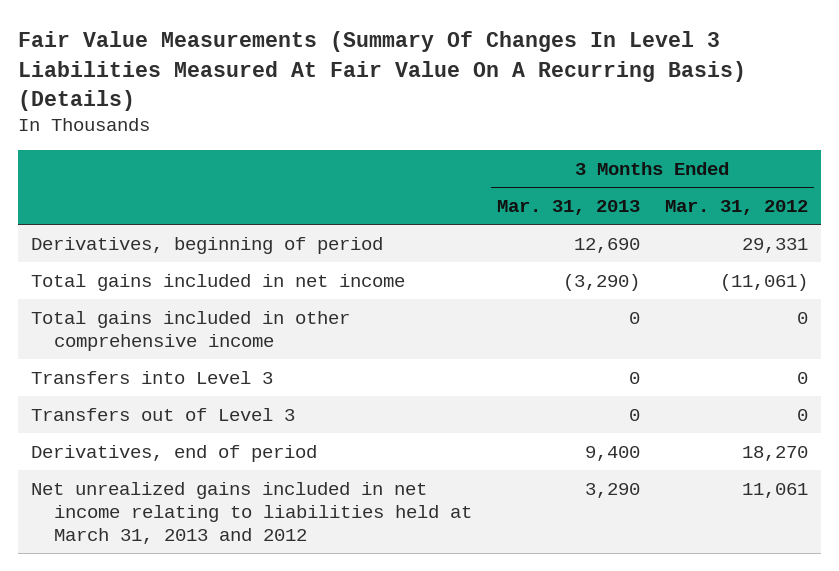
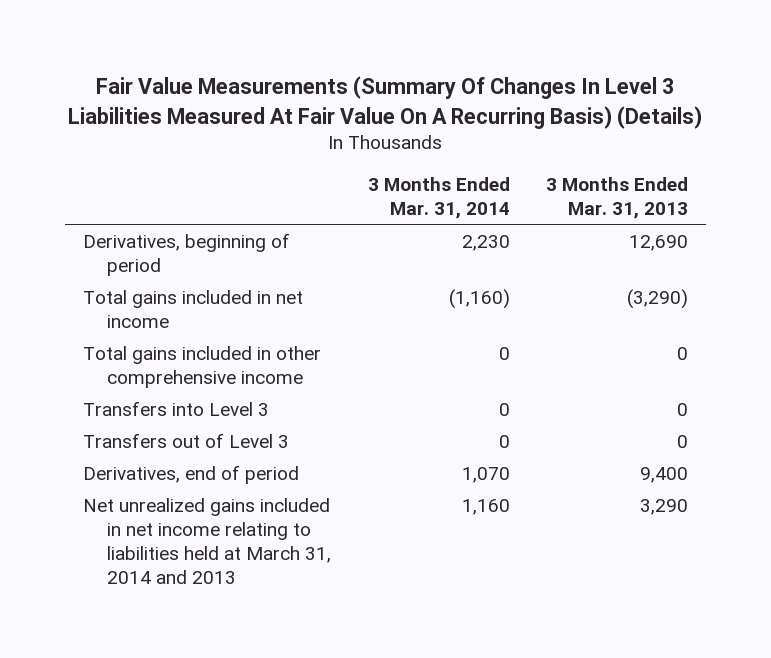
[665,199,809,215] Mar. 31, 2012 -> none
none -> [367,176,510,219] 3 Months Ended Mar. 31, 2014
[30,481,472,544] Net unrealized gains included in net income relating to liabilities held at March 31, 2013 and 2012 -> [83,497,332,584] Net unrealized gains included in net income relating to liabilities held at March 31, 2014 and 2013

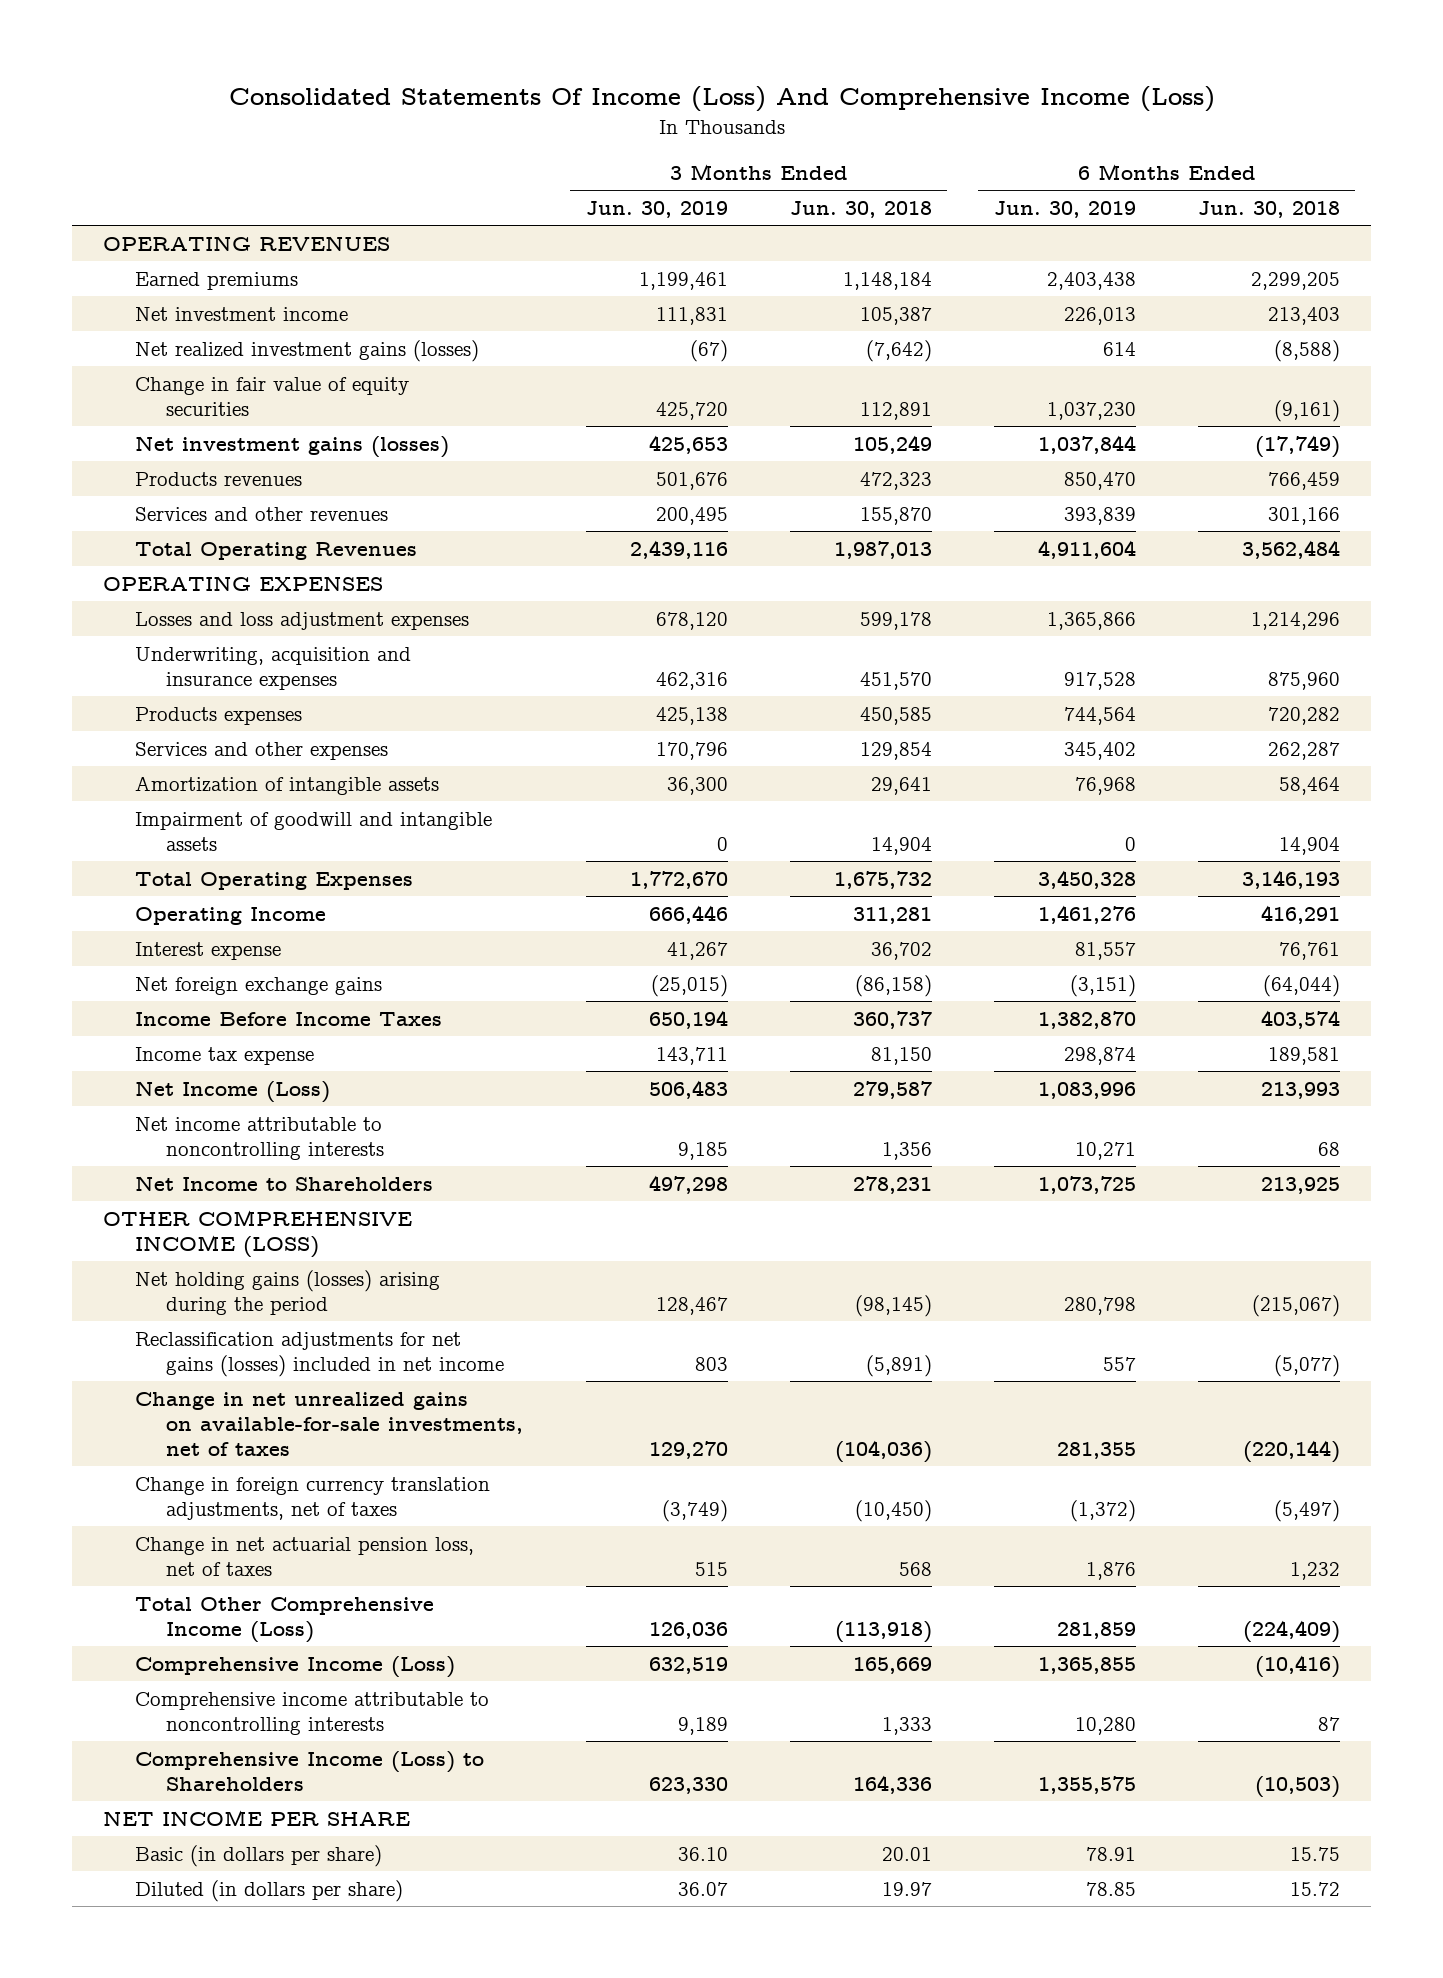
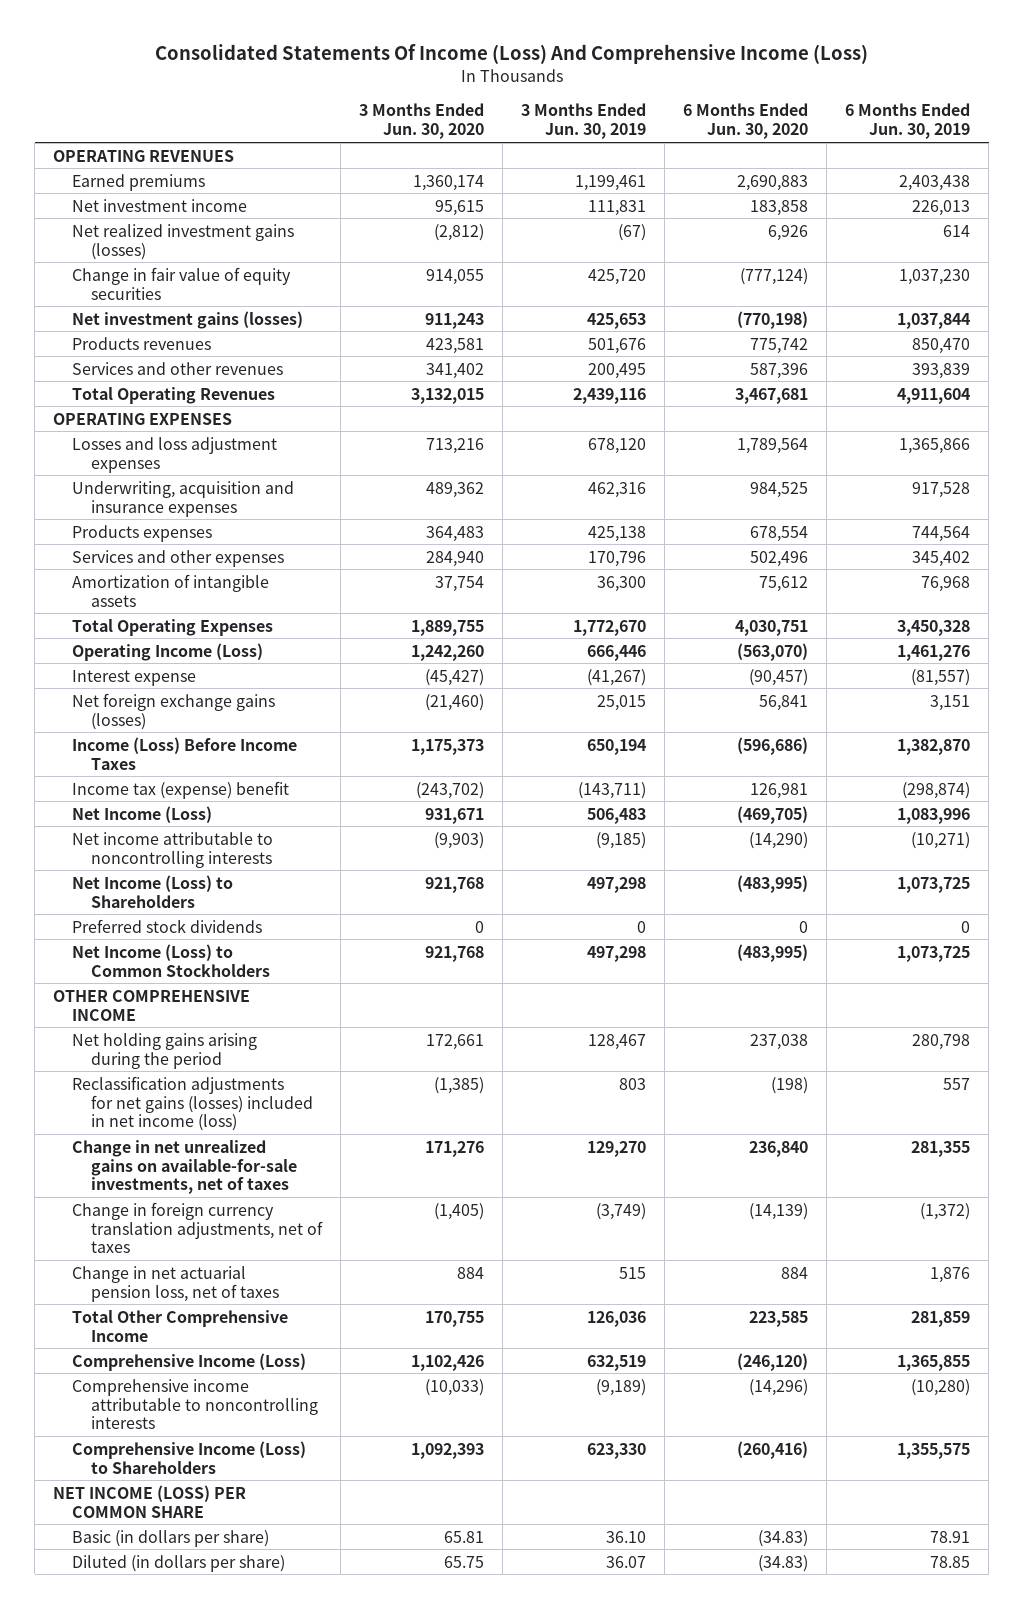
[789,201,932,219] Jun. 30, 2018 -> none
[1197,201,1340,219] Jun. 30, 2018 -> none
none -> [358,103,484,140] 3 Months Ended Jun. 30, 2020
none -> [683,103,809,140] 6 Months Ended Jun. 30, 2020
[134,811,492,851] Impairment of goodwill and intangible assets -> none
[134,906,326,925] Operating Income -> [72,642,264,661] Operating Income (Loss)
[666,941,728,960] 41,267 -> [587,668,647,686] (41,267)
[1074,941,1136,960] 81,557 -> [911,668,971,686] (81,557)
[134,976,382,995] Net foreign exchange gains -> [72,692,276,730] Net foreign exchange gains (losses)
[650,974,728,997] (25,015) -> [597,694,647,711] 25,015
[1069,974,1136,997] (3,151) -> [930,694,971,711] 3,151
[134,1011,442,1026] Income Before Income Taxes -> [72,736,298,770] Income (Loss) Before Income Taxes
[134,1046,314,1065] Income tax expense -> [72,780,290,799] Income tax (expense) benefit
[655,1046,728,1065] 143,711 -> [578,781,647,799] (143,711)
[1063,1046,1136,1065] 298,874 -> [902,781,971,799] (298,874)
[677,1141,728,1160] 9,185 -> [596,831,647,849] (9,185)
[1074,1141,1136,1160] 10,271 -> [911,831,971,849] (10,271)
[134,1175,433,1191] Net Income to Shareholders -> [72,874,234,908] Net Income (Loss) to Shareholders
none -> [72,918,263,933] Preferred stock dividends
none -> [72,943,270,977] Net Income (Loss) to Common Stockholders
[103,1209,413,1258] OTHER COMPREHENSIVE INCOME (LOSS) -> [53,989,251,1021] OTHER COMPREHENSIVE INCOME
[134,1269,440,1315] Net holding gains (losses) arising during the period -> [72,1032,258,1069] Net holding gains arising during the period
[134,1331,505,1377] Reclassification adjustments for net gains (losses) included in net income -> [72,1075,313,1132] Reclassification adjustments for net gains (losses) included in net income (loss)
[134,1596,434,1643] Total Other Comprehensive Income (Loss) -> [72,1309,289,1342] Total Other Comprehensive Income
[677,1716,728,1735] 9,189 -> [596,1378,647,1396] (9,189)
[1074,1716,1136,1735] 10,280 -> [911,1378,971,1396] (10,280)
[103,1809,411,1826] NET INCOME PER SHARE -> [53,1484,247,1518] NET INCOME (LOSS) PER COMMON SHARE

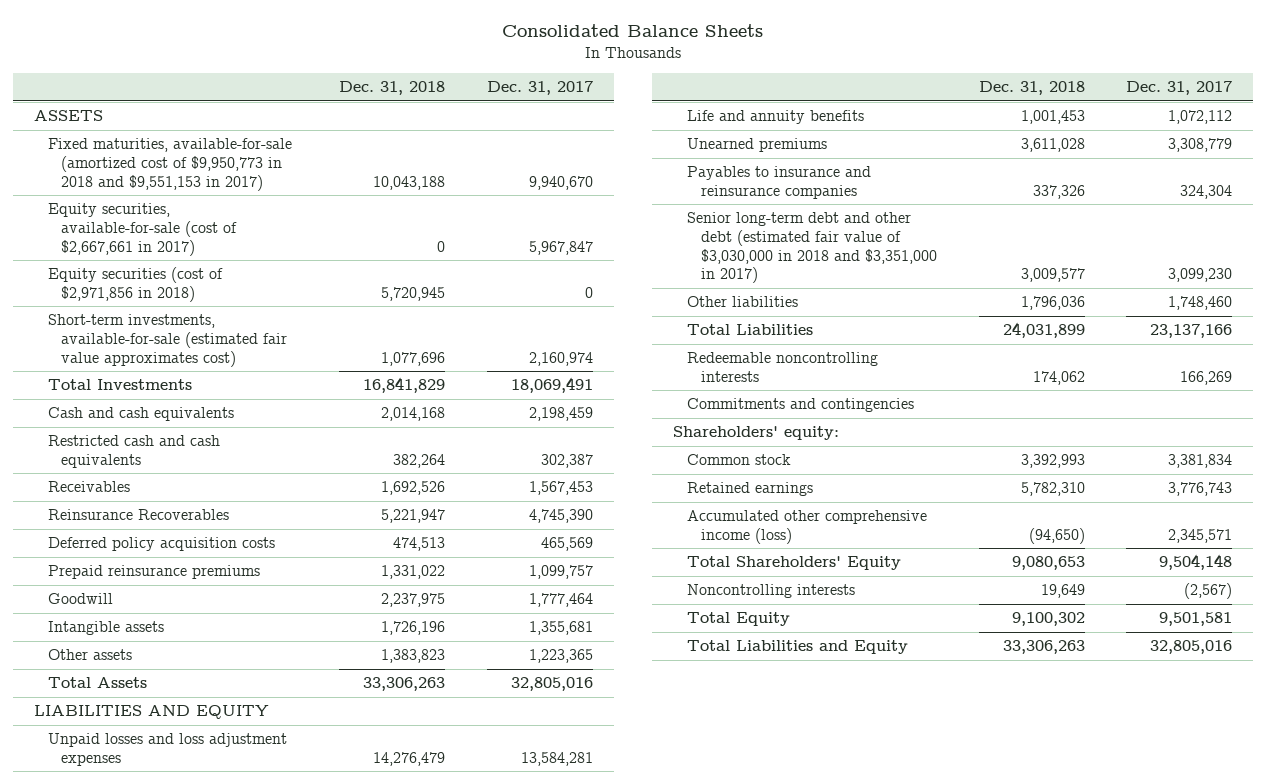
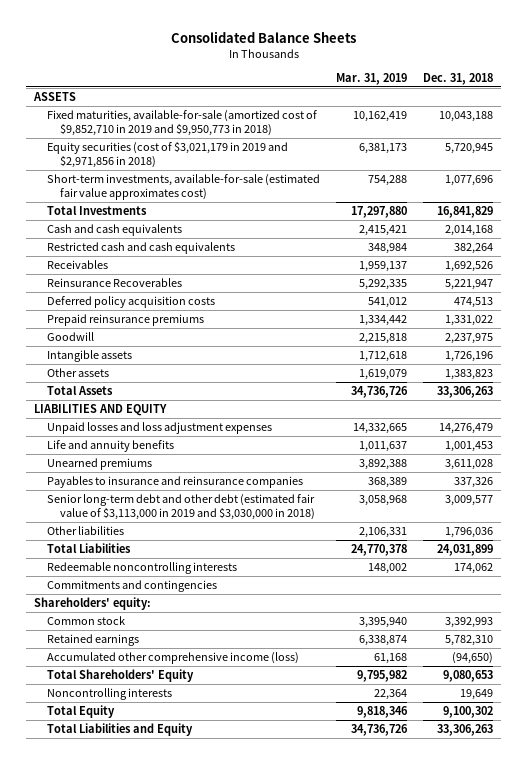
[487,81,594,96] Dec. 31, 2017 -> none
none -> [336,73,408,86] Mar. 31, 2019
[47,203,238,256] Equity securities, available-for-sale (cost of $2,667,661 in 2017) -> none
[47,138,292,191] Fixed maturities, available-for-sale (amortized cost of $9,950,773 in 2018 and $9,551,153 in 2017) -> [47,109,318,137] Fixed maturities, available-for-sale (amortized cost of $9,852,710 in 2019 and $9,950,773 in 2018)
[47,267,223,302] Equity securities (cost of $2,971,856 in 2018) -> [47,140,289,169] Equity securities (cost of $3,021,179 in 2019 and $2,971,856 in 2018)
[687,212,937,284] Senior long-term debt and other debt (estimated fair value of $3,030,000 in 2018 and $3,351,000 in 2017) -> [47,493,316,521] Senior long-term debt and other debt (estimated fair value of $3,113,000 in 2019 and $3,030,000 in 2018)

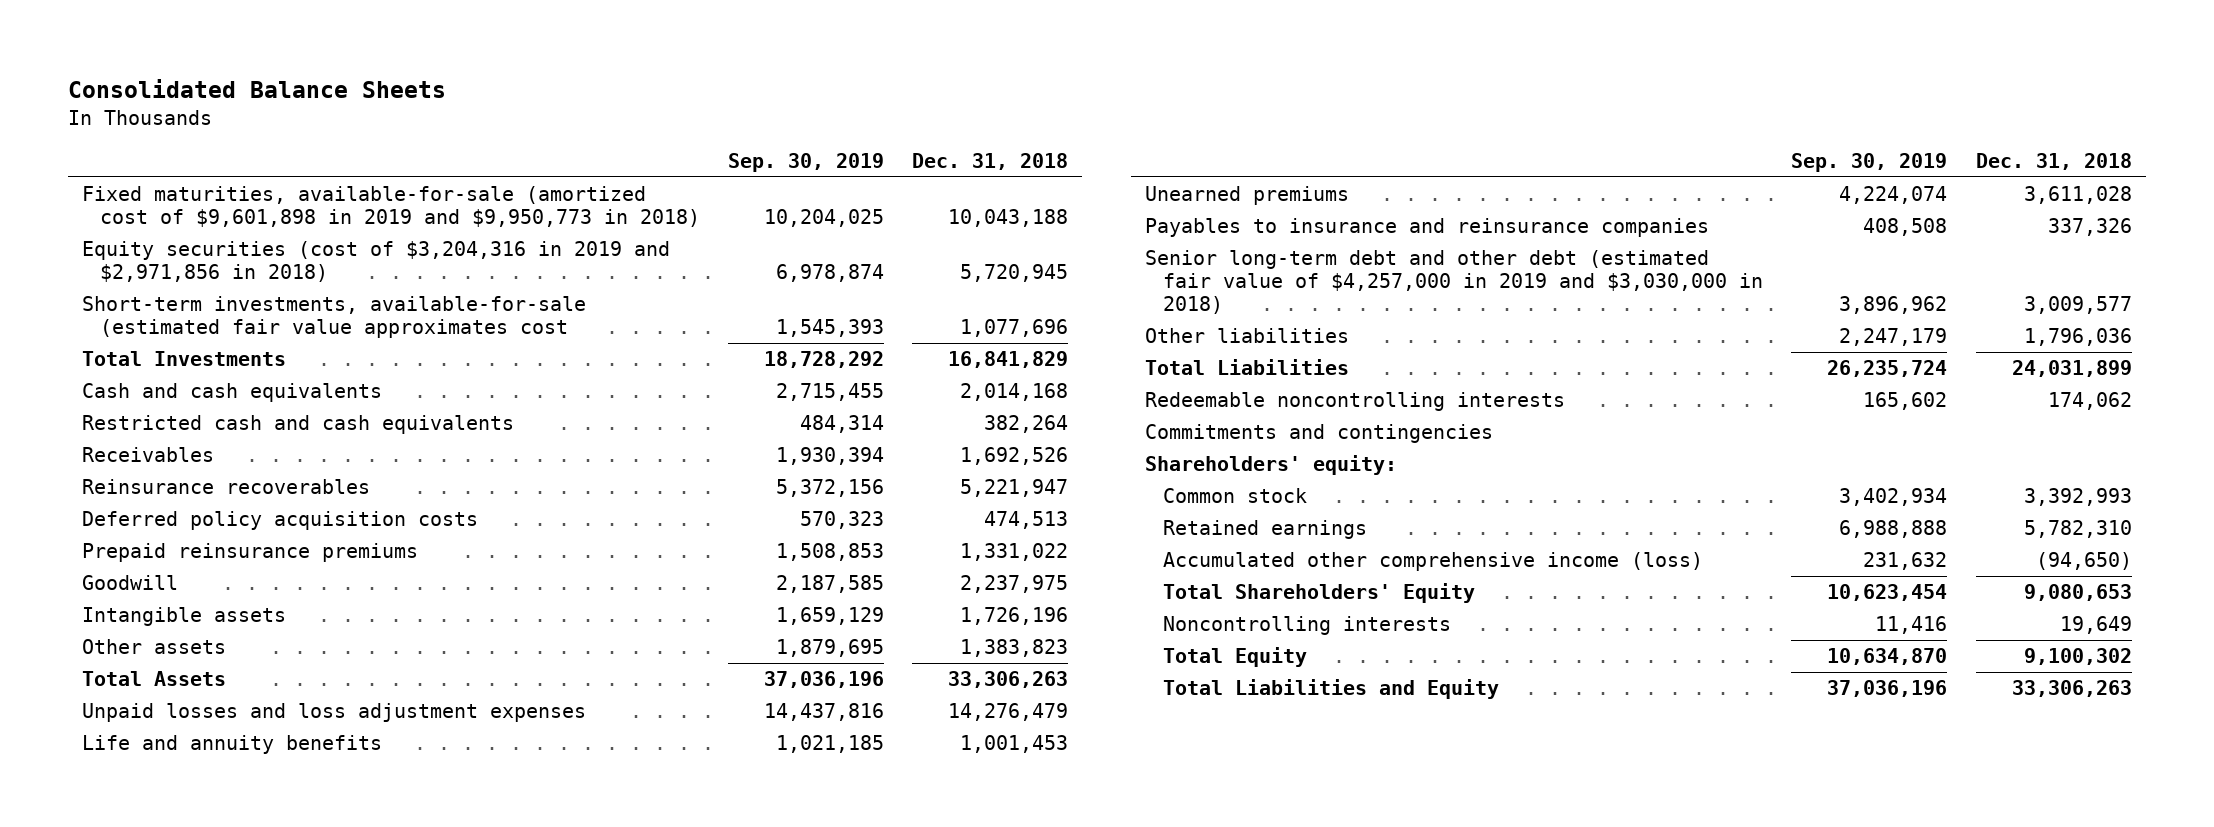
[336,73,408,86] Mar. 31, 2019 -> none
none -> [728,152,885,172] Sep. 30, 2019
[32,91,76,101] ASSETS -> none
[47,109,318,137] Fixed maturities, available-for-sale (amortized cost of $9,852,710 in 2019 and $9,950,773 in 2018) -> [81,186,700,228] Fixed maturities, available-for-sale (amortized cost of $9,601,898 in 2019 and $9,950,773 in 2018)
[47,140,289,169] Equity securities (cost of $3,021,179 in 2019 and $2,971,856 in 2018) -> [81,241,670,283] Equity securities (cost of $3,204,316 in 2019 and $2,971,856 in 2018)
[47,173,321,201] Short-term investments, available-for-sale (estimated fair value approximates cost) -> [81,296,586,339] Short-term investments, available-for-sale (estimated fair value approximates cost
[47,277,183,287] Reinsurance Recoverables -> [81,479,370,495] Reinsurance recoverables
[33,403,167,416] LIABILITIES AND EQUITY -> none
[47,493,316,521] Senior long-term debt and other debt (estimated fair value of $3,113,000 in 2019 and $3,030,000 in 2018) -> [1145,250,1764,314] Senior long-term debt and other debt (estimated fair value of $4,257,000 in 2019 and $3,030,000 in 2018)

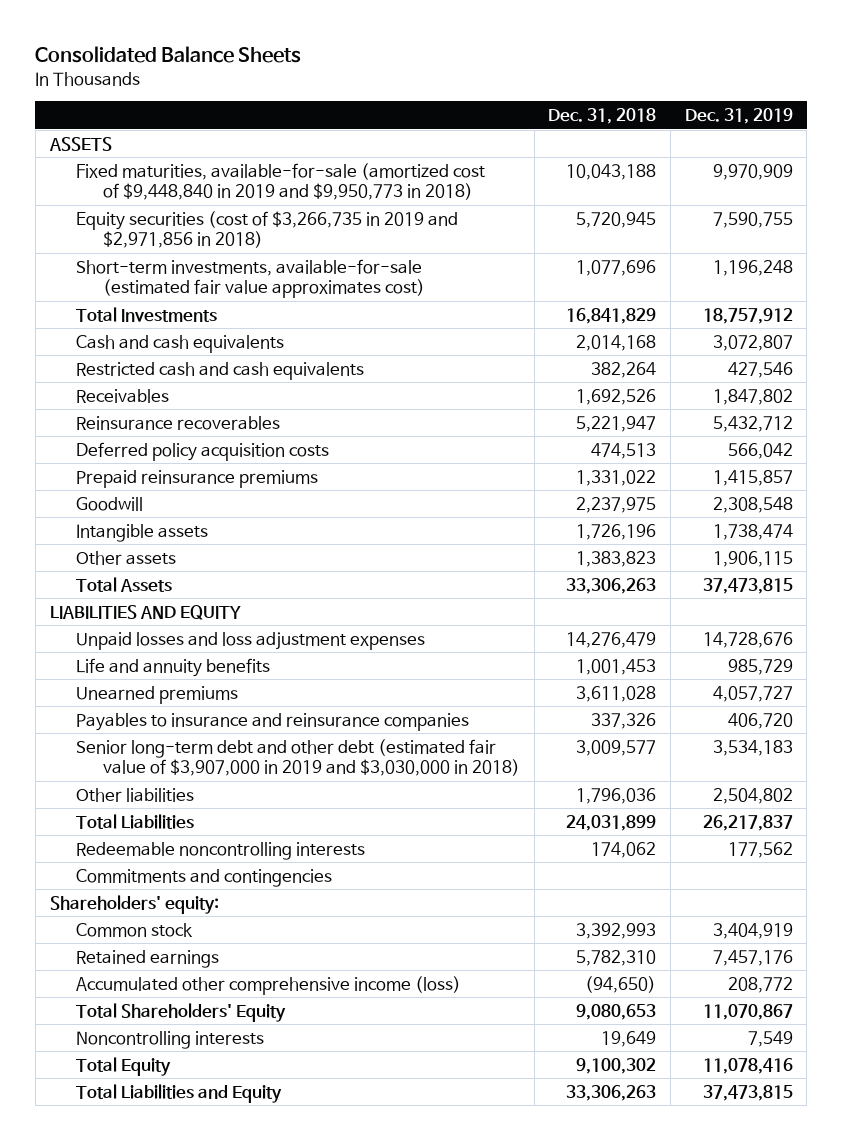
[728,152,885,172] Sep. 30, 2019 -> none
none -> [684,108,793,125] Dec. 31, 2019
none -> [48,136,112,151] ASSETS
[81,186,700,228] Fixed maturities, available-for-sale (amortized cost of $9,601,898 in 2019 and $9,950,773 in 2018) -> [76,162,486,201] Fixed maturities, available-for-sale (amortized cost of $9,448,840 in 2019 and $9,950,773 in 2018)
[81,241,670,283] Equity securities (cost of $3,204,316 in 2019 and $2,971,856 in 2018) -> [76,210,459,249] Equity securities (cost of $3,266,735 in 2019 and $2,971,856 in 2018)
[81,296,586,339] Short-term investments, available-for-sale (estimated fair value approximates cost -> [76,258,425,299] Short-term investments, available-for-sale (estimated fair value approximates cost)
none -> [49,604,241,620] LIABILITIES AND EQUITY
[1145,250,1764,314] Senior long-term debt and other debt (estimated fair value of $4,257,000 in 2019 and $3,030,000 in 2018) -> [76,738,520,777] Senior long-term debt and other debt (estimated fair value of $3,907,000 in 2019 and $3,030,000 in 2018)

